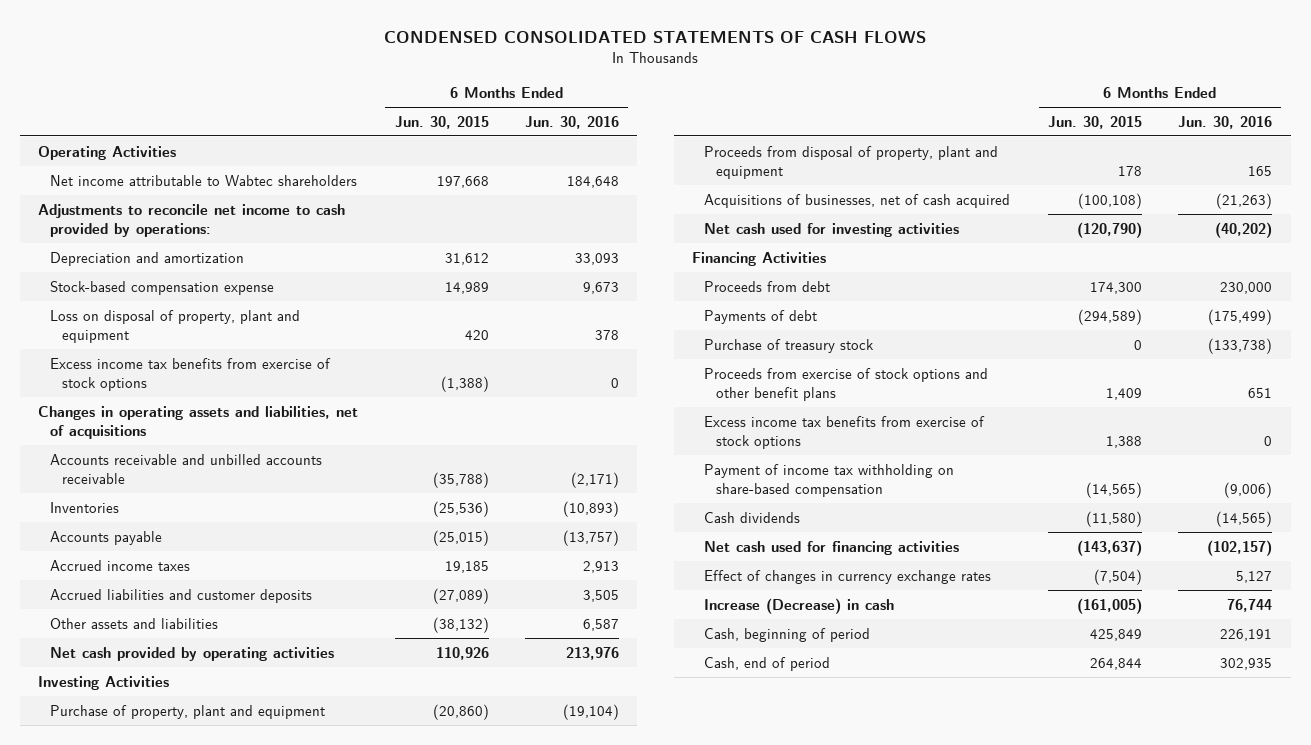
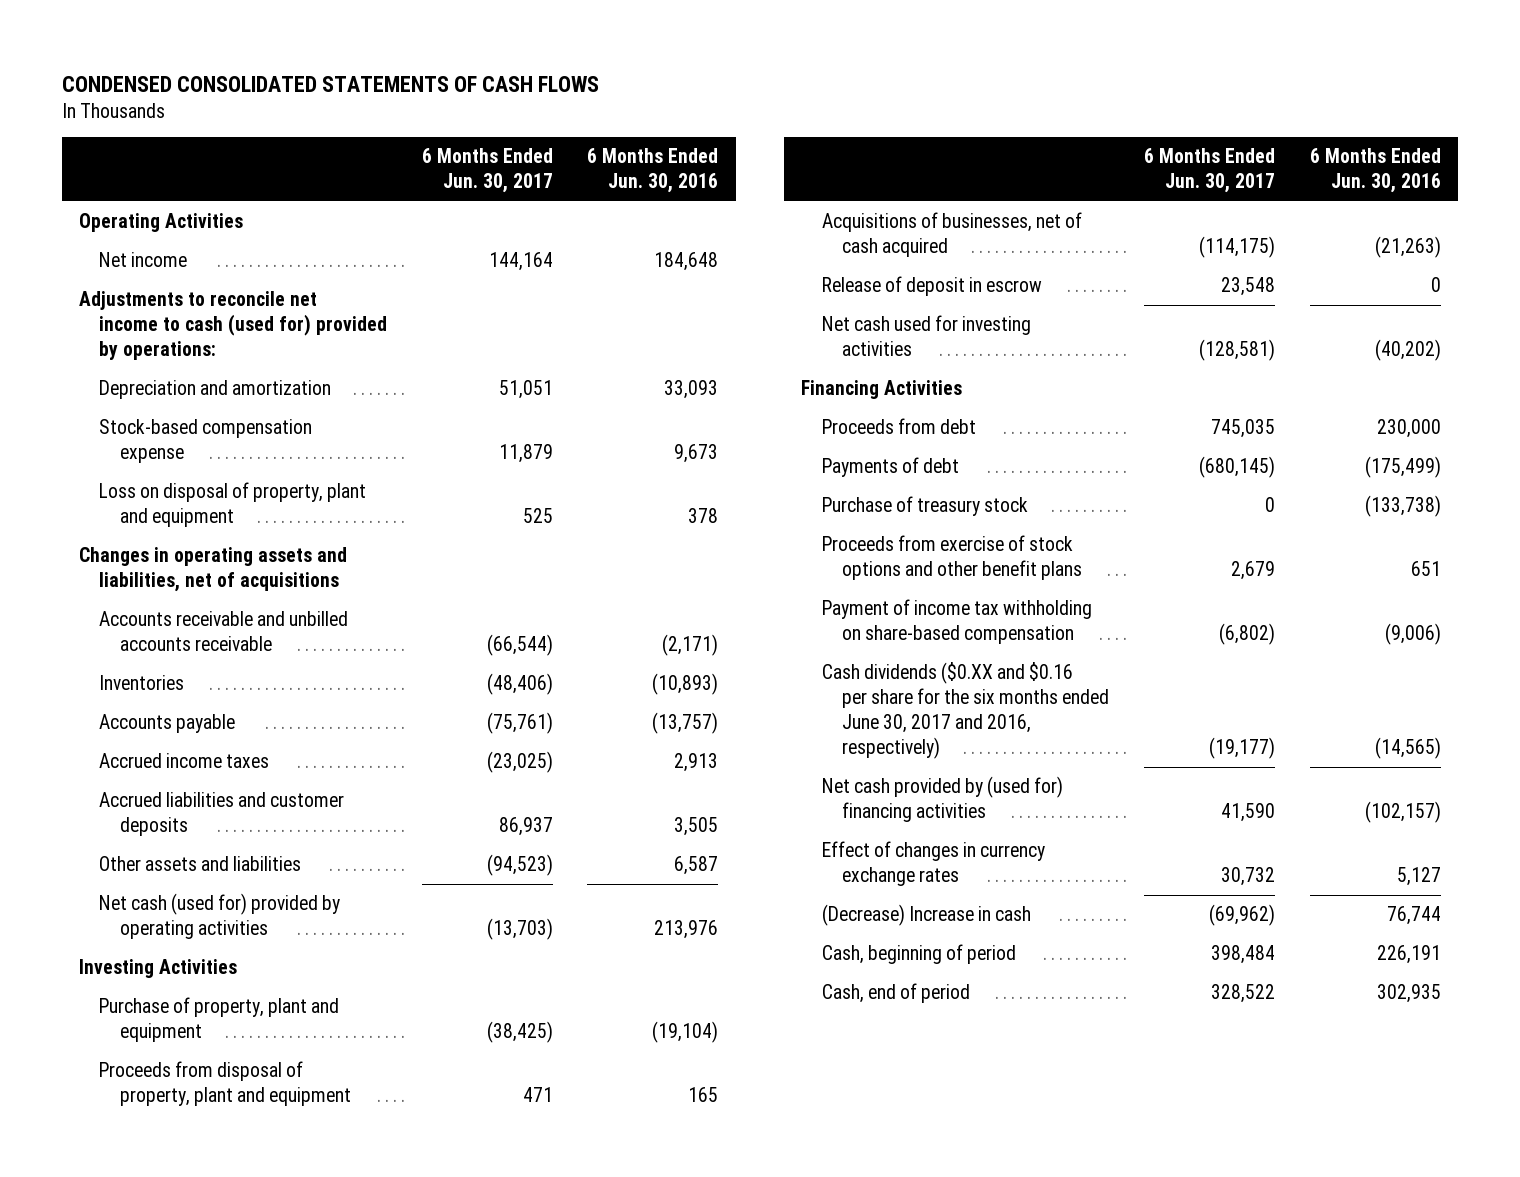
[394,115,489,129] Jun. 30, 2015 -> none
none -> [421,148,553,194] 6 Months Ended Jun. 30, 2017
[50,174,358,186] Net income attributable to Wabtec shareholders -> [99,252,188,268] Net income
[38,203,346,237] Adjustments to reconcile net income to cash provided by operations: -> [79,291,388,361] Adjustments to reconcile net income to cash (used for) provided by operations:
[50,357,332,391] Excess income tax benefits from exercise of stock options -> none
[50,646,335,661] Net cash provided by operating activities -> [99,893,341,940] Net cash (used for) provided by operating activities
none -> [821,276,1042,297] Release of deposit in escrow
[703,415,985,449] Excess income tax benefits from exercise of stock options -> none
[703,511,800,523] Cash dividends -> [821,662,1109,760] Cash dividends ($0.XX and $0.16 per share for the six months ended June 30, 2017 and 2016, respectively)
[703,540,959,555] Net cash used for financing activities -> [821,776,1063,823] Net cash provided by (used for) financing activities
[703,597,894,614] Increase (Decrease) in cash -> [821,904,1031,927] (Decrease) Increase in cash

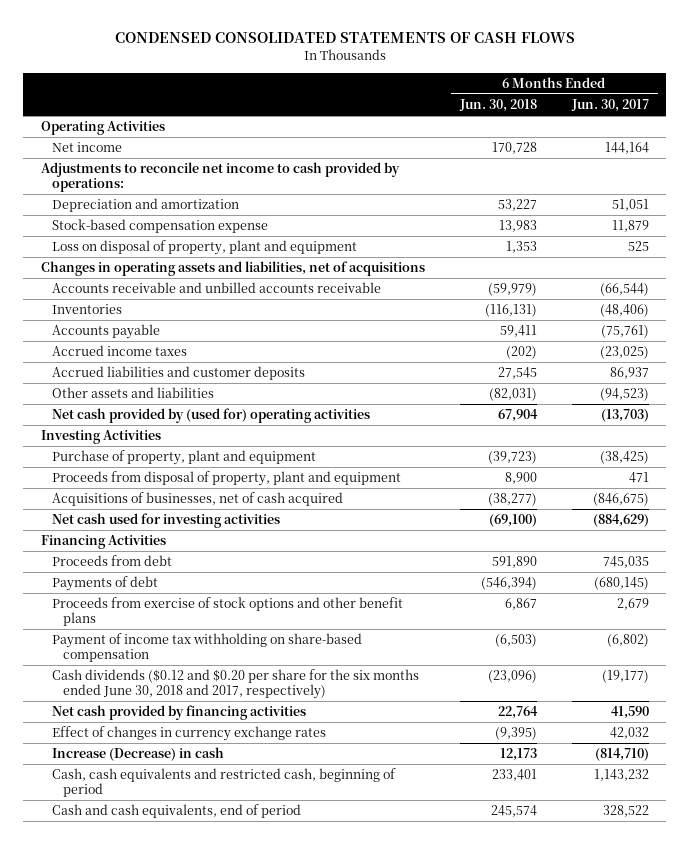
[587,148,719,194] 6 Months Ended Jun. 30, 2016 -> none
none -> [458,99,537,113] Jun. 30, 2018
[79,291,388,361] Adjustments to reconcile net income to cash (used for) provided by operations: -> [40,162,400,193] Adjustments to reconcile net income to cash provided by operations:
[99,893,341,940] Net cash (used for) provided by operating activities -> [52,408,371,424] Net cash provided by (used for) operating activities
[821,276,1042,297] Release of deposit in escrow -> none
[1199,236,1276,259] (114,175) -> [592,493,649,507] (846,675)
[1199,339,1276,362] (128,581) -> [592,514,649,528] (884,629)
[821,496,1028,517] Purchase of treasury stock -> none
[821,662,1109,760] Cash dividends ($0.XX and $0.16 per share for the six months ended June 30, 2017 and 2016, respectively) -> [52,669,420,700] Cash dividends ($0.12 and $0.20 per share for the six months ended June 30, 2018 and 2017, respectively)
[821,776,1063,823] Net cash provided by (used for) financing activities -> [52,705,307,721] Net cash provided by financing activities
[1221,867,1276,887] 30,732 -> [609,727,649,740] 42,032
[821,904,1031,927] (Decrease) Increase in cash -> [52,747,225,762] Increase (Decrease) in cash
[1209,904,1276,927] (69,962) -> [594,748,649,762] (814,710)
[821,944,1016,965] Cash, beginning of period -> [52,768,397,798] Cash, cash equivalents and restricted cash, beginning of period
[1211,945,1276,965] 398,484 -> [593,769,649,782] 1,143,232
[821,983,970,1004] Cash, end of period -> [52,804,302,819] Cash and cash equivalents, end of period

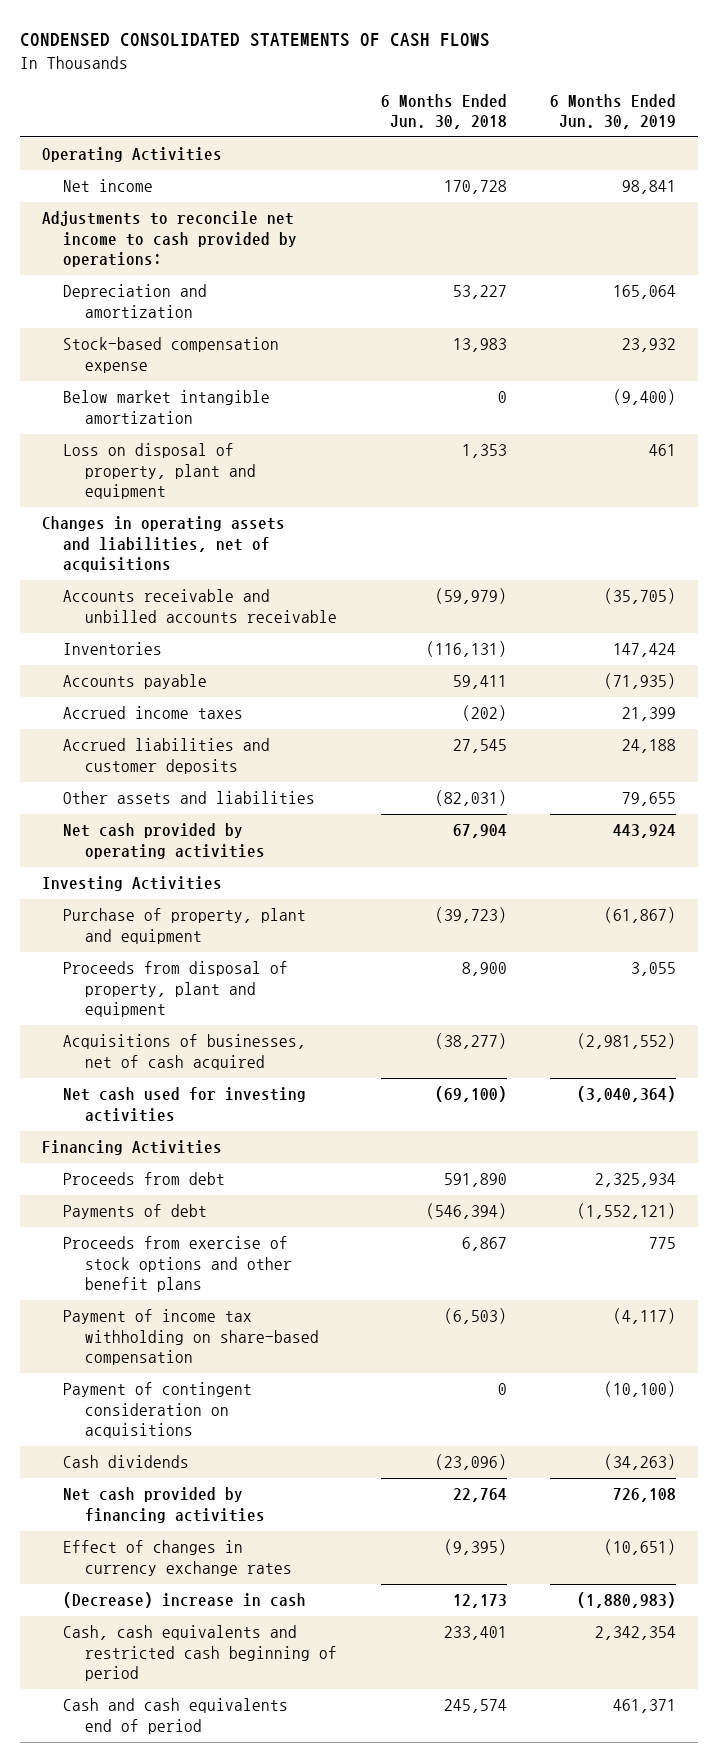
[570,99,649,113] Jun. 30, 2017 -> none
none -> [549,93,676,130] 6 Months Ended Jun. 30, 2019
none -> [63,390,271,424] Below market intangible amortization
[52,408,371,424] Net cash provided by (used for) operating activities -> [63,823,266,859] Net cash provided by operating activities
none -> [63,1382,253,1439] Payment of contingent consideration on acquisitions
[52,669,420,700] Cash dividends ($0.12 and $0.20 per share for the six months ended June 30, 2018 and 2017, respectively) -> [63,1455,190,1469] Cash dividends
[52,747,225,762] Increase (Decrease) in cash -> [63,1592,307,1609] (Decrease) increase in cash
[52,768,397,798] Cash, cash equivalents and restricted cash, beginning of period -> [63,1625,338,1682] Cash, cash equivalents and restricted cash beginning of period
[52,804,302,819] Cash and cash equivalents, end of period -> [63,1698,289,1734] Cash and cash equivalents end of period

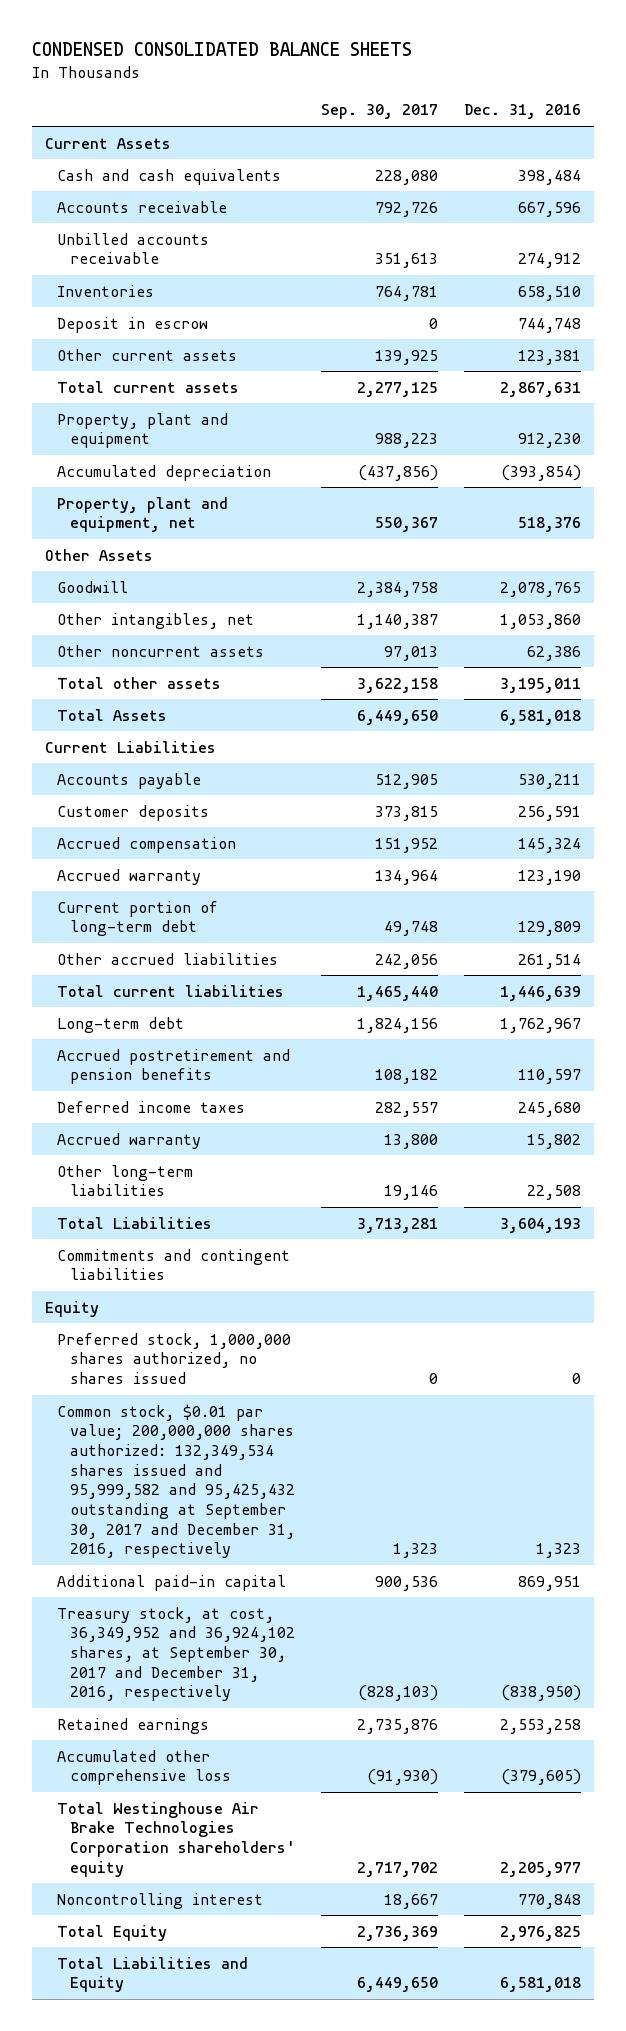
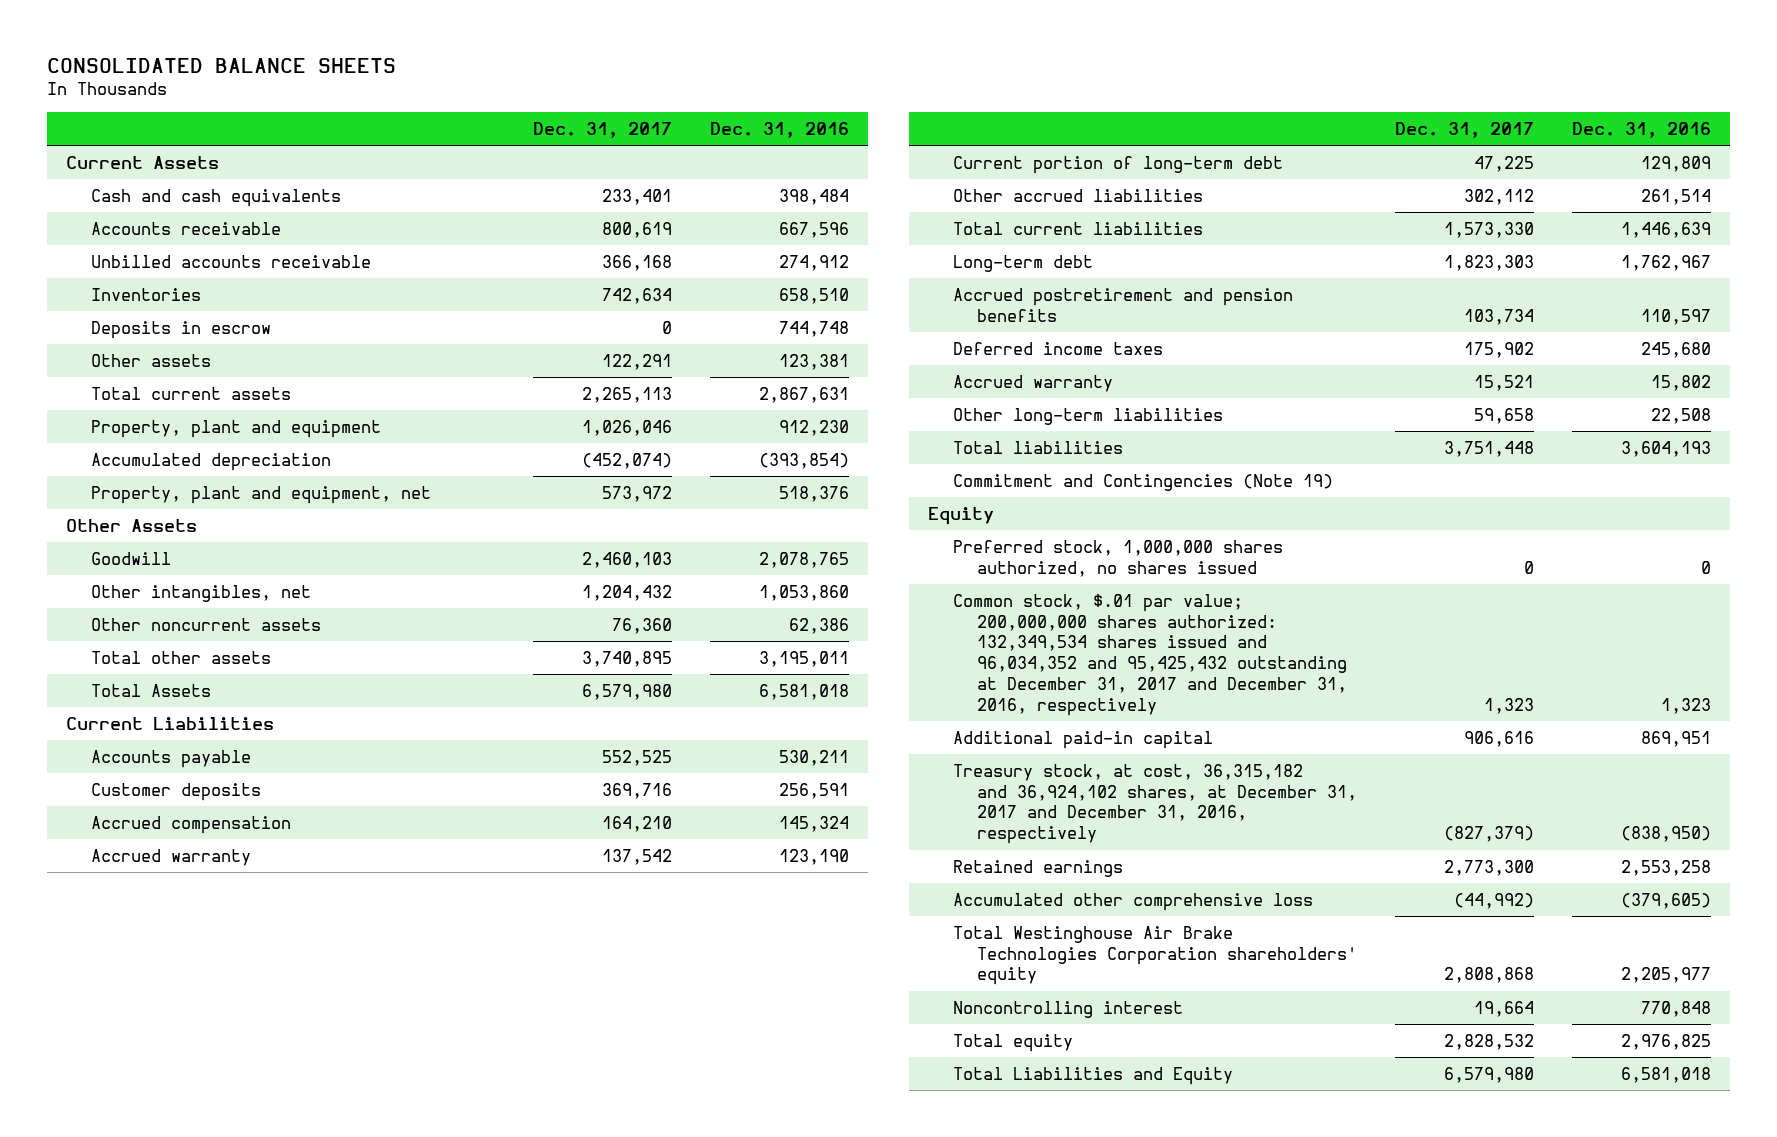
[31,42,412,57] CONDENSED CONSOLIDATED BALANCE SHEETS -> [47,57,397,73] CONSOLIDATED BALANCE SHEETS
[321,104,439,120] Sep. 30, 2017 -> none
none -> [533,121,673,138] Dec. 31, 2017
[57,316,209,333] Deposit in escrow -> [90,320,271,339] Deposits in escrow
[57,348,238,361] Other current assets -> [90,353,211,367] Other assets
[57,1216,213,1229] Total Liabilities -> [952,440,1123,454] Total liabilities
[57,1248,291,1281] Commitments and contingent liabilities -> [952,473,1333,491] Commitment and Contingencies (Note 19)
[57,1403,295,1559] Common stock, $0.01 par value; 200,000,000 shares authorized: 132,349,534 shares issued and 95,999,582 and 95,425,432 outstanding at September 30, 2017 and December 31, 2016, respectively -> [952,593,1348,716] Common stock, $.01 par value; 200,000,000 shares authorized: 132,349,534 shares issued and 96,034,352 and 95,425,432 outstanding at December 31, 2017 and December 31, 2016, respectively
[57,1606,295,1702] Treasury stock, at cost, 36,349,952 and 36,924,102 shares, at September 30, 2017 and December 31, 2016, respectively -> [952,763,1358,845] Treasury stock, at cost, 36,315,182 and 36,924,102 shares, at December 31, 2017 and December 31, 2016, respectively
[57,1924,168,1941] Total Equity -> [952,1033,1073,1052] Total equity

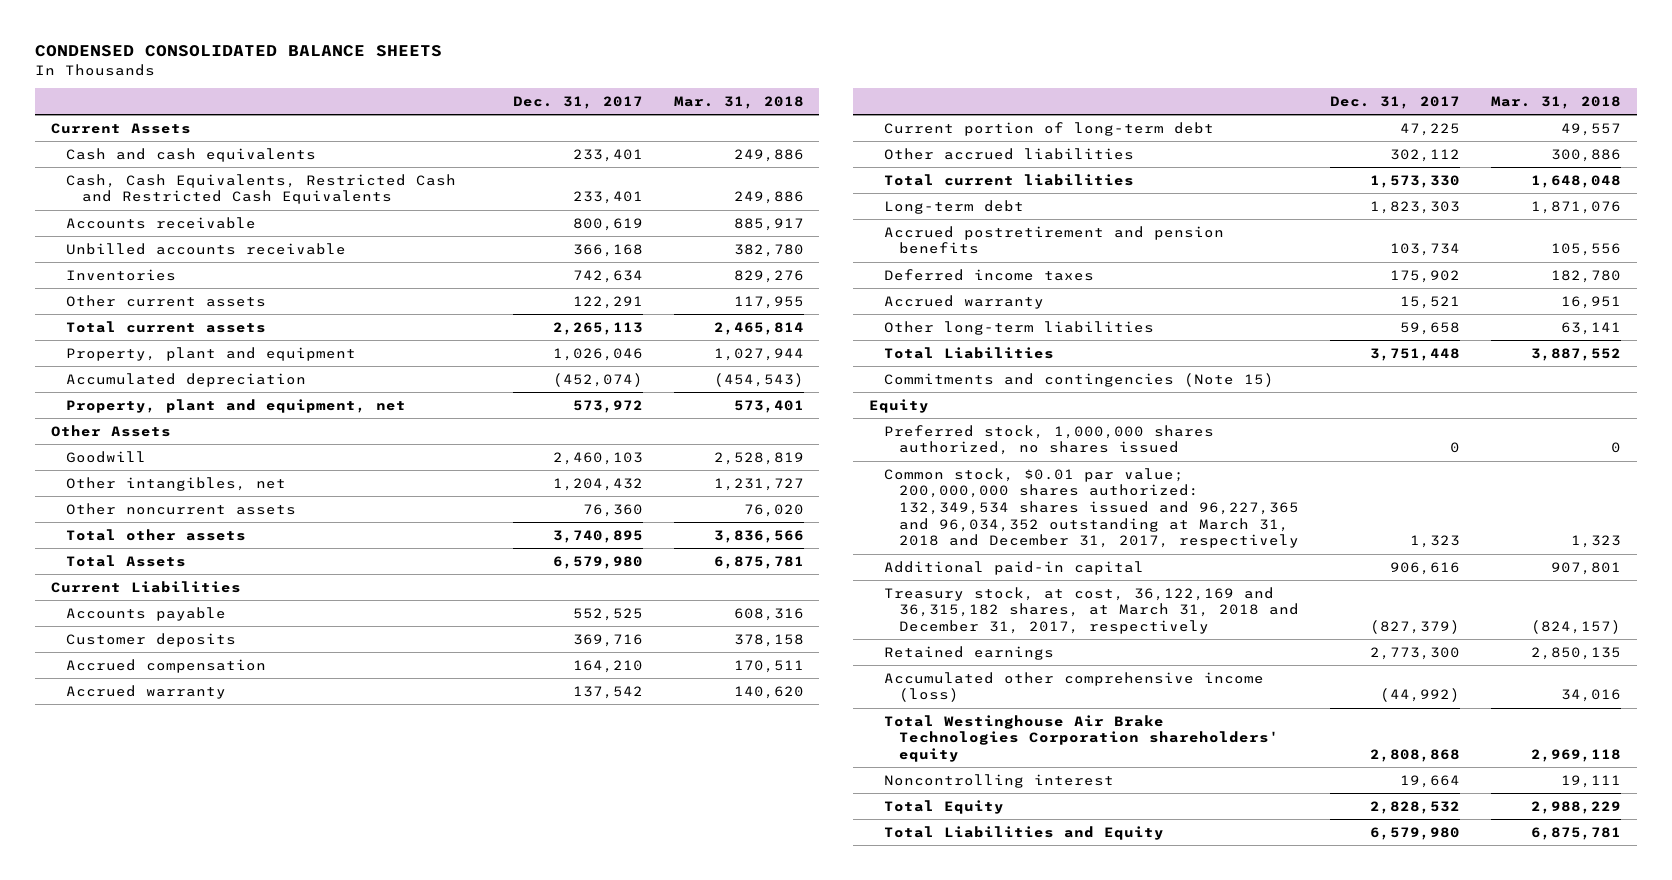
[47,57,397,73] CONSOLIDATED BALANCE SHEETS -> [35,45,443,58] CONDENSED CONSOLIDATED BALANCE SHEETS
[709,121,849,138] Dec. 31, 2016 -> none
none -> [673,96,804,110] Mar. 31, 2018
none -> [66,173,457,205] Cash, Cash Equivalents, Restricted Cash and Restricted Cash Equivalents
[90,320,271,339] Deposits in escrow -> none
[90,353,211,367] Other assets -> [66,294,267,307] Other current assets
[952,440,1123,454] Total liabilities -> [884,346,1055,359] Total Liabilities
[952,473,1333,491] Commitment and Contingencies (Note 19) -> [884,372,1275,387] Commitments and contingencies (Note 15)
[952,593,1348,716] Common stock, $.01 par value; 200,000,000 shares authorized: 132,349,534 shares issued and 96,034,352 and 95,425,432 outstanding at December 31, 2017 and December 31, 2016, respectively -> [884,467,1300,549] Common stock, $0.01 par value; 200,000,000 shares authorized: 132,349,534 shares issued and 96,227,365 and 96,034,352 outstanding at March 31, 2018 and December 31, 2017, respectively
[952,763,1358,845] Treasury stock, at cost, 36,315,182 and 36,924,102 shares, at December 31, 2017 and December 31, 2016, respectively -> [884,586,1300,635] Treasury stock, at cost, 36,122,169 and 36,315,182 shares, at March 31, 2018 and December 31, 2017, respectively
[952,892,1313,911] Accumulated other comprehensive loss -> [884,671,1265,703] Accumulated other comprehensive income (loss)
[952,1033,1073,1052] Total equity -> [884,799,1005,814] Total Equity

